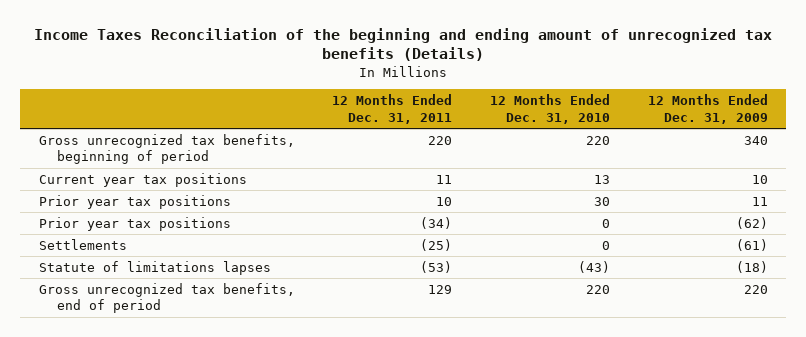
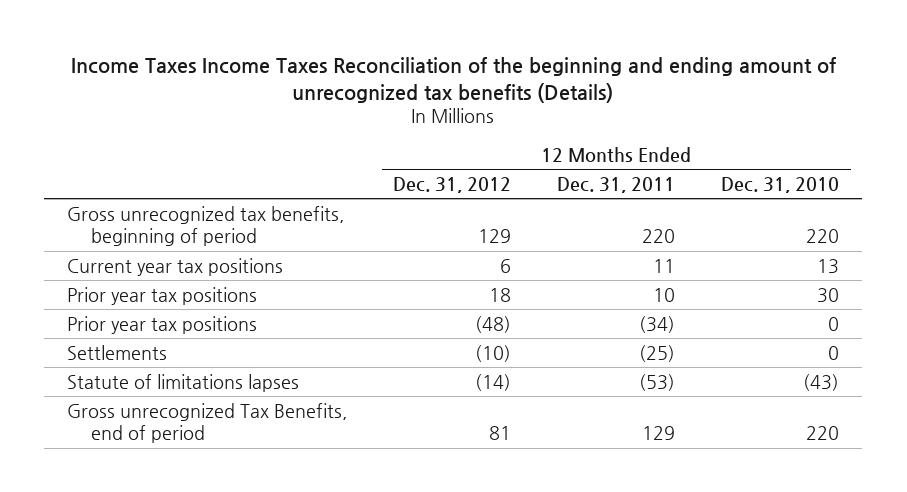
[34,27,773,62] Income Taxes Reconciliation of the beginning and ending amount of unrecognized tax benefits (Details) -> [71,56,837,103] Income Taxes Income Taxes Reconciliation of the beginning and ending amount of unrecognized tax benefits (Details)
[647,94,768,124] 12 Months Ended Dec. 31, 2009 -> none
none -> [393,176,512,193] Dec. 31, 2012
[38,282,295,314] Gross unrecognized tax benefits, end of period -> [67,402,348,444] Gross unrecognized Tax Benefits, end of period

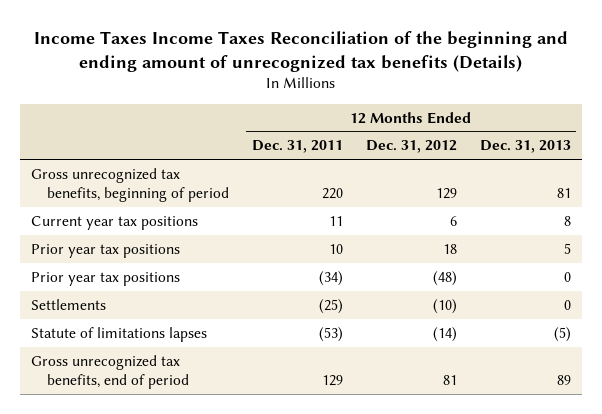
[721,176,840,193] Dec. 31, 2010 -> none
none -> [479,140,571,154] Dec. 31, 2013
[67,402,348,444] Gross unrecognized Tax Benefits, end of period -> [31,354,189,390] Gross unrecognized tax benefits, end of period

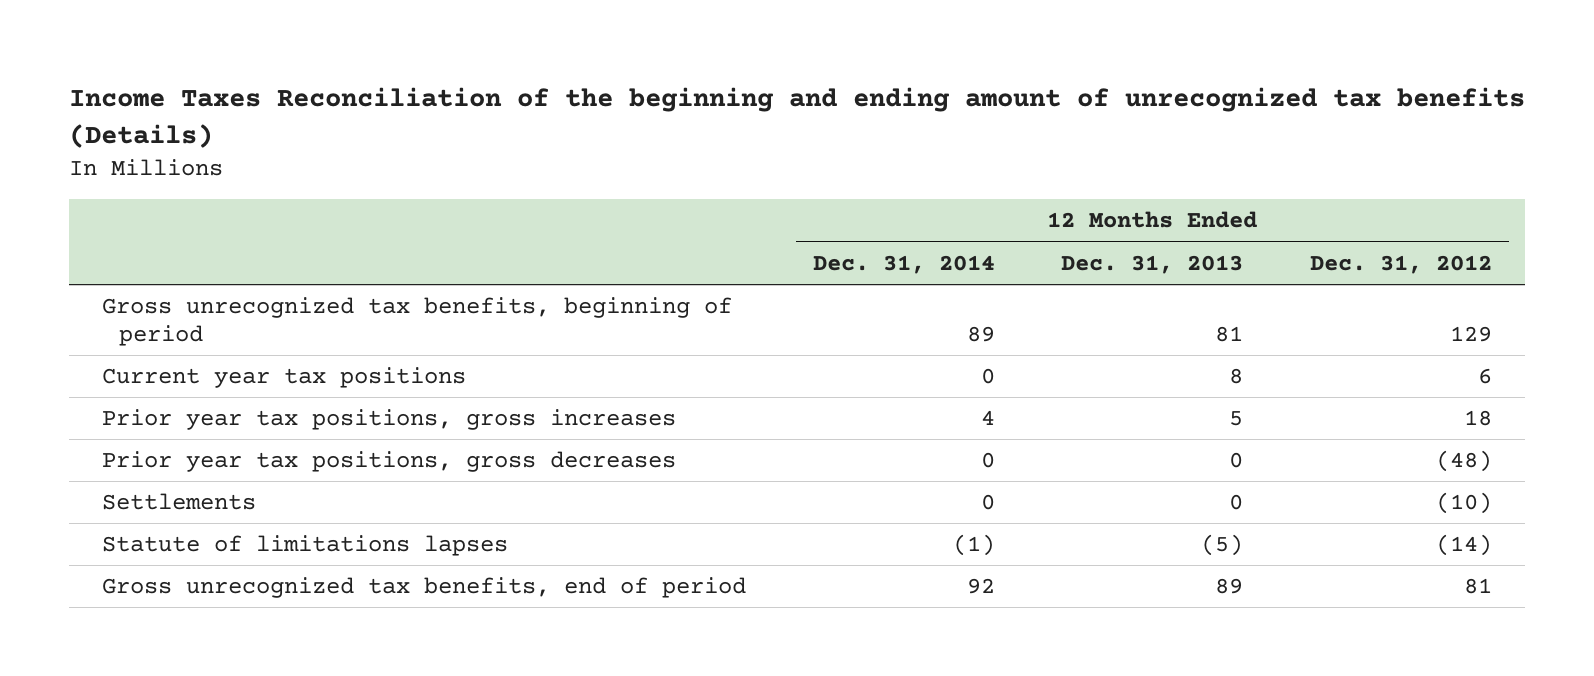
[33,30,568,72] Income Taxes Income Taxes Reconciliation of the beginning and ending amount of unrecognized tax benefits (Details) -> [68,86,1525,149] Income Taxes Reconciliation of the beginning and ending amount of unrecognized tax benefits (Details)
[251,140,343,154] Dec. 31, 2011 -> none
none -> [812,254,995,274] Dec. 31, 2014
[31,243,181,258] Prior year tax positions -> [101,409,676,431] Prior year tax positions, gross increases
[31,271,181,286] Prior year tax positions -> [101,451,676,473] Prior year tax positions, gross decreases

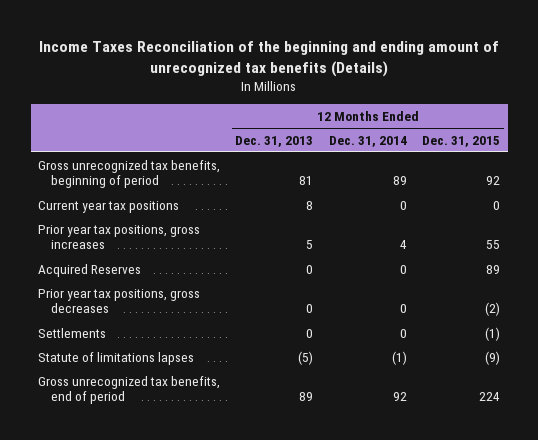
[1310,254,1493,274] Dec. 31, 2012 -> none
none -> [421,135,500,147] Dec. 31, 2015
none -> [38,263,142,277] Acquired Reserves

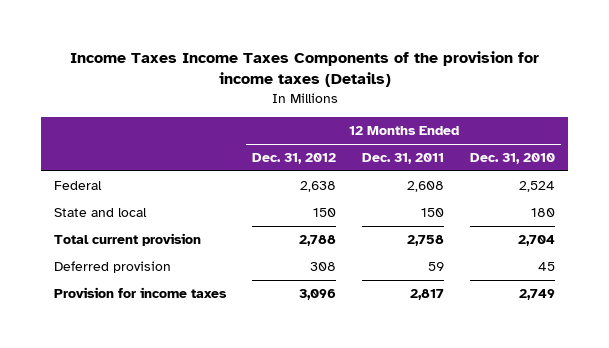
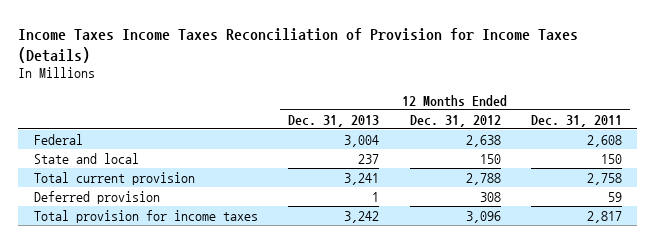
[69,50,539,88] Income Taxes Income Taxes Components of the provision for income taxes (Details) -> [18,27,579,63] Income Taxes Income Taxes Reconciliation of Provision for Income Taxes (Details)
[469,153,555,165] Dec. 31, 2010 -> none
none -> [288,114,380,127] Dec. 31, 2013
[54,287,228,299] Provision for income taxes -> [33,209,258,223] Total provision for income taxes

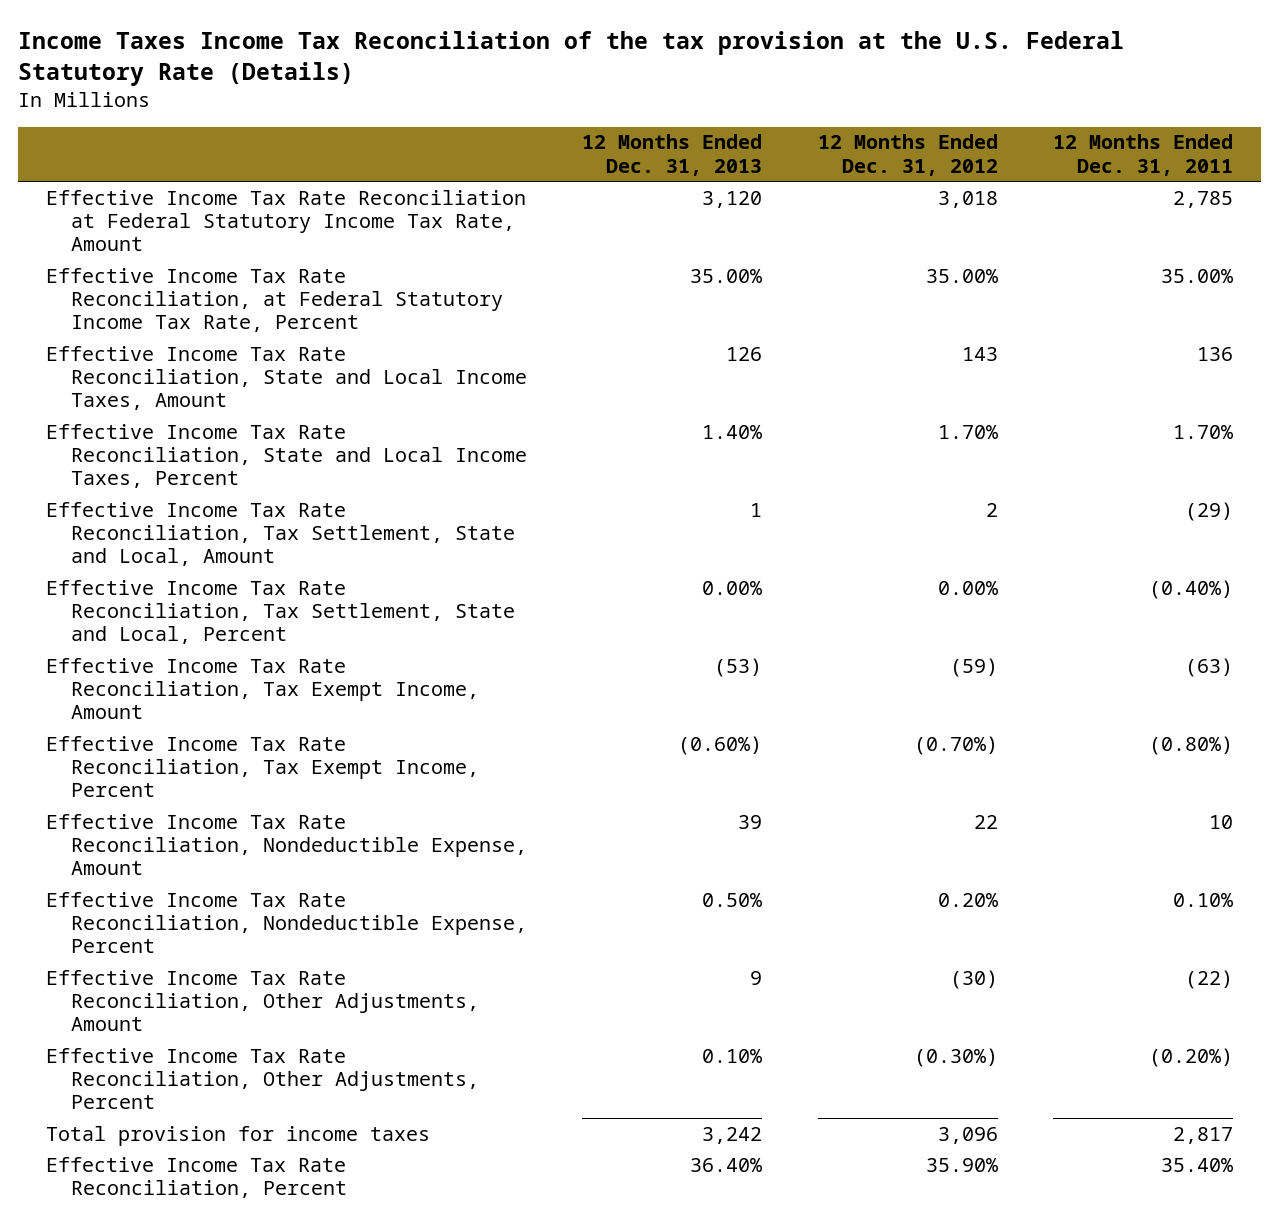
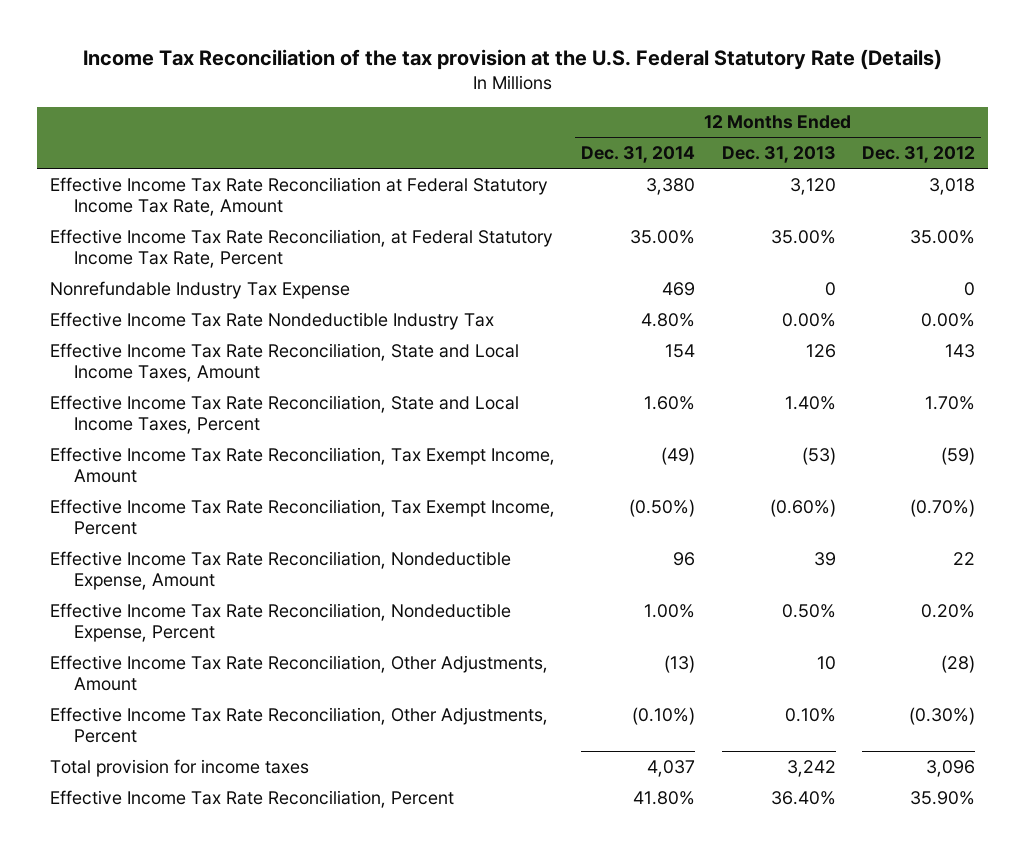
[17,30,1124,86] Income Taxes Income Tax Reconciliation of the tax provision at the U.S. Federal Statutory Rate (Details) -> [82,48,942,70] Income Tax Reconciliation of the tax provision at the U.S. Federal Statutory Rate (Details)
[1052,134,1233,176] 12 Months Ended Dec. 31, 2011 -> none
none -> [581,146,696,164] Dec. 31, 2014
none -> [50,280,351,299] Nonrefundable Industry Tax Expense
none -> [50,311,495,330] Effective Income Tax Rate Nondeductible Industry Tax
[45,501,515,567] Effective Income Tax Rate Reconciliation, Tax Settlement, State and Local, Amount -> none
[45,579,515,645] Effective Income Tax Rate Reconciliation, Tax Settlement, State and Local, Percent -> none
[750,970,763,985] 9 -> [816,655,836,670] 10
[949,969,998,989] (30) -> [940,654,975,673] (28)

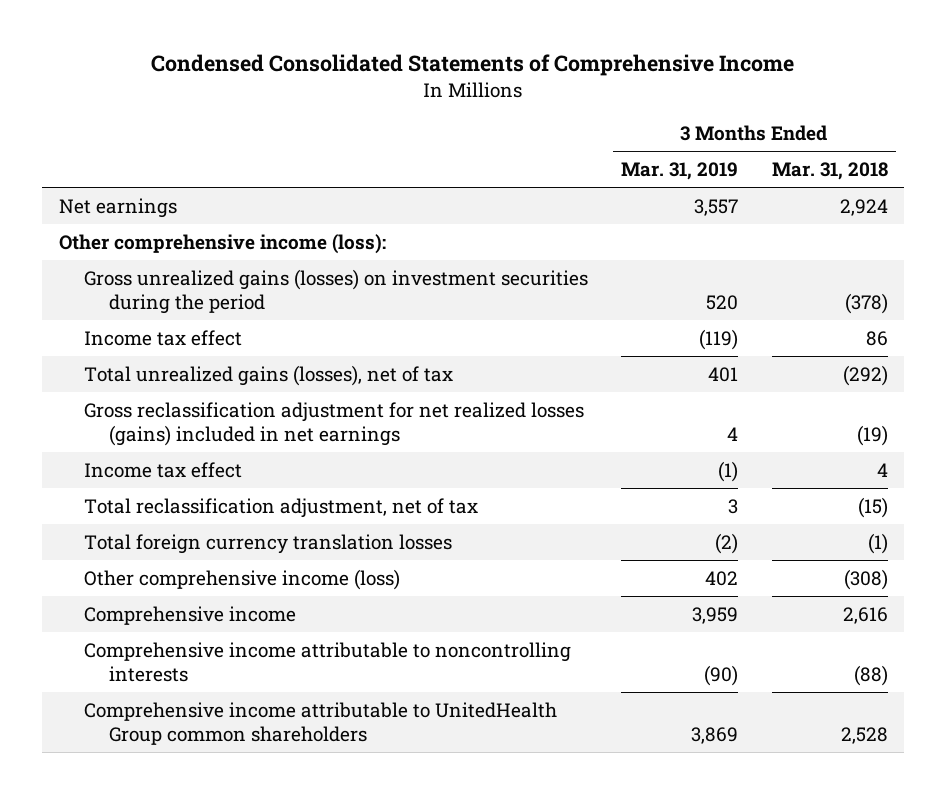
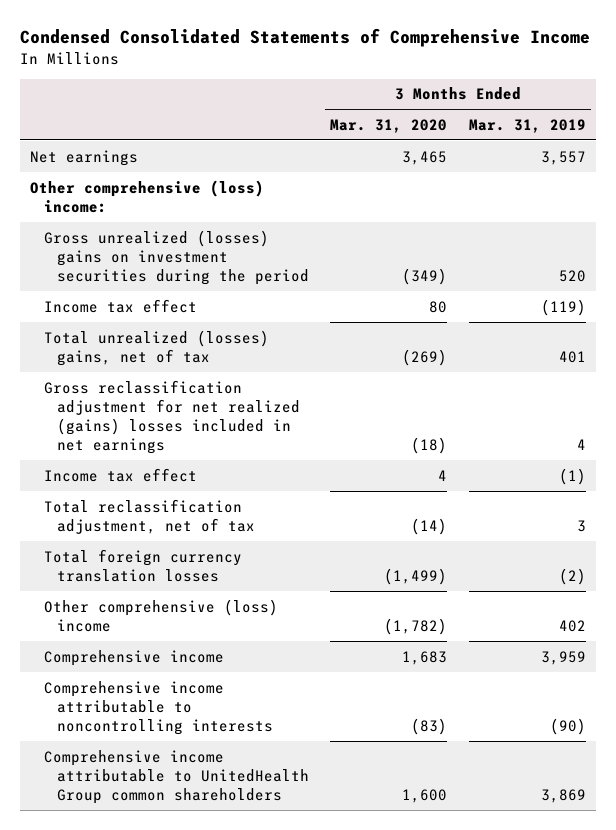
[771,162,888,181] Mar. 31, 2018 -> none
none -> [330,118,448,133] Mar. 31, 2020
[58,233,386,254] Other comprehensive income (loss): -> [30,179,265,213] Other comprehensive (loss) income:
[83,268,588,314] Gross unrealized gains (losses) on investment securities during the period -> [43,229,310,286] Gross unrealized (losses) gains on investment securities during the period
[83,364,453,386] Total unrealized gains (losses), net of tax -> [43,329,269,366] Total unrealized (losses) gains, net of tax
[83,401,584,446] Gross reclassification adjustment for net realized losses (gains) included in net earnings -> [43,379,301,455] Gross reclassification adjustment for net realized (gains) losses included in net earnings
[83,568,400,590] Other comprehensive income (loss) -> [43,598,278,632] Other comprehensive (loss) income

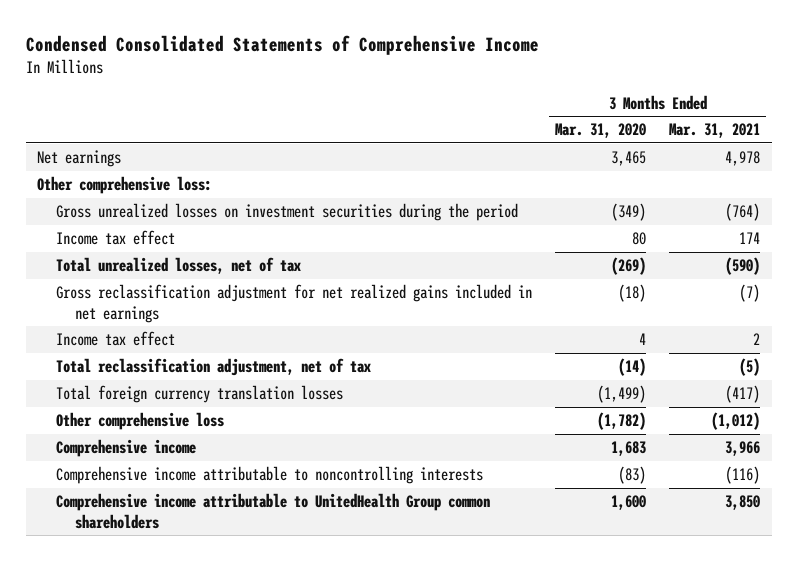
[468,118,586,133] Mar. 31, 2019 -> none
none -> [669,123,761,139] Mar. 31, 2021
[30,179,265,213] Other comprehensive (loss) income: -> [37,175,213,194] Other comprehensive loss:
[43,229,310,286] Gross unrealized (losses) gains on investment securities during the period -> [56,202,519,221] Gross unrealized losses on investment securities during the period
[43,329,269,366] Total unrealized (losses) gains, net of tax -> [56,256,302,274] Total unrealized losses, net of tax
[43,379,301,455] Gross reclassification adjustment for net realized (gains) losses included in net earnings -> [56,283,533,323] Gross reclassification adjustment for net realized gains included in net earnings
[43,598,278,632] Other comprehensive (loss) income -> [56,411,225,430] Other comprehensive loss

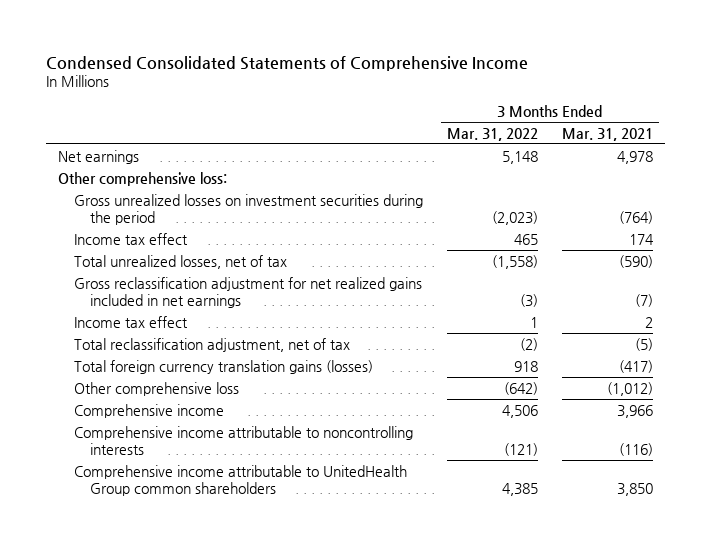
[555,123,647,139] Mar. 31, 2020 -> none
none -> [447,127,539,141] Mar. 31, 2022
[56,384,344,403] Total foreign currency translation losses -> [74,359,374,374] Total foreign currency translation gains (losses)

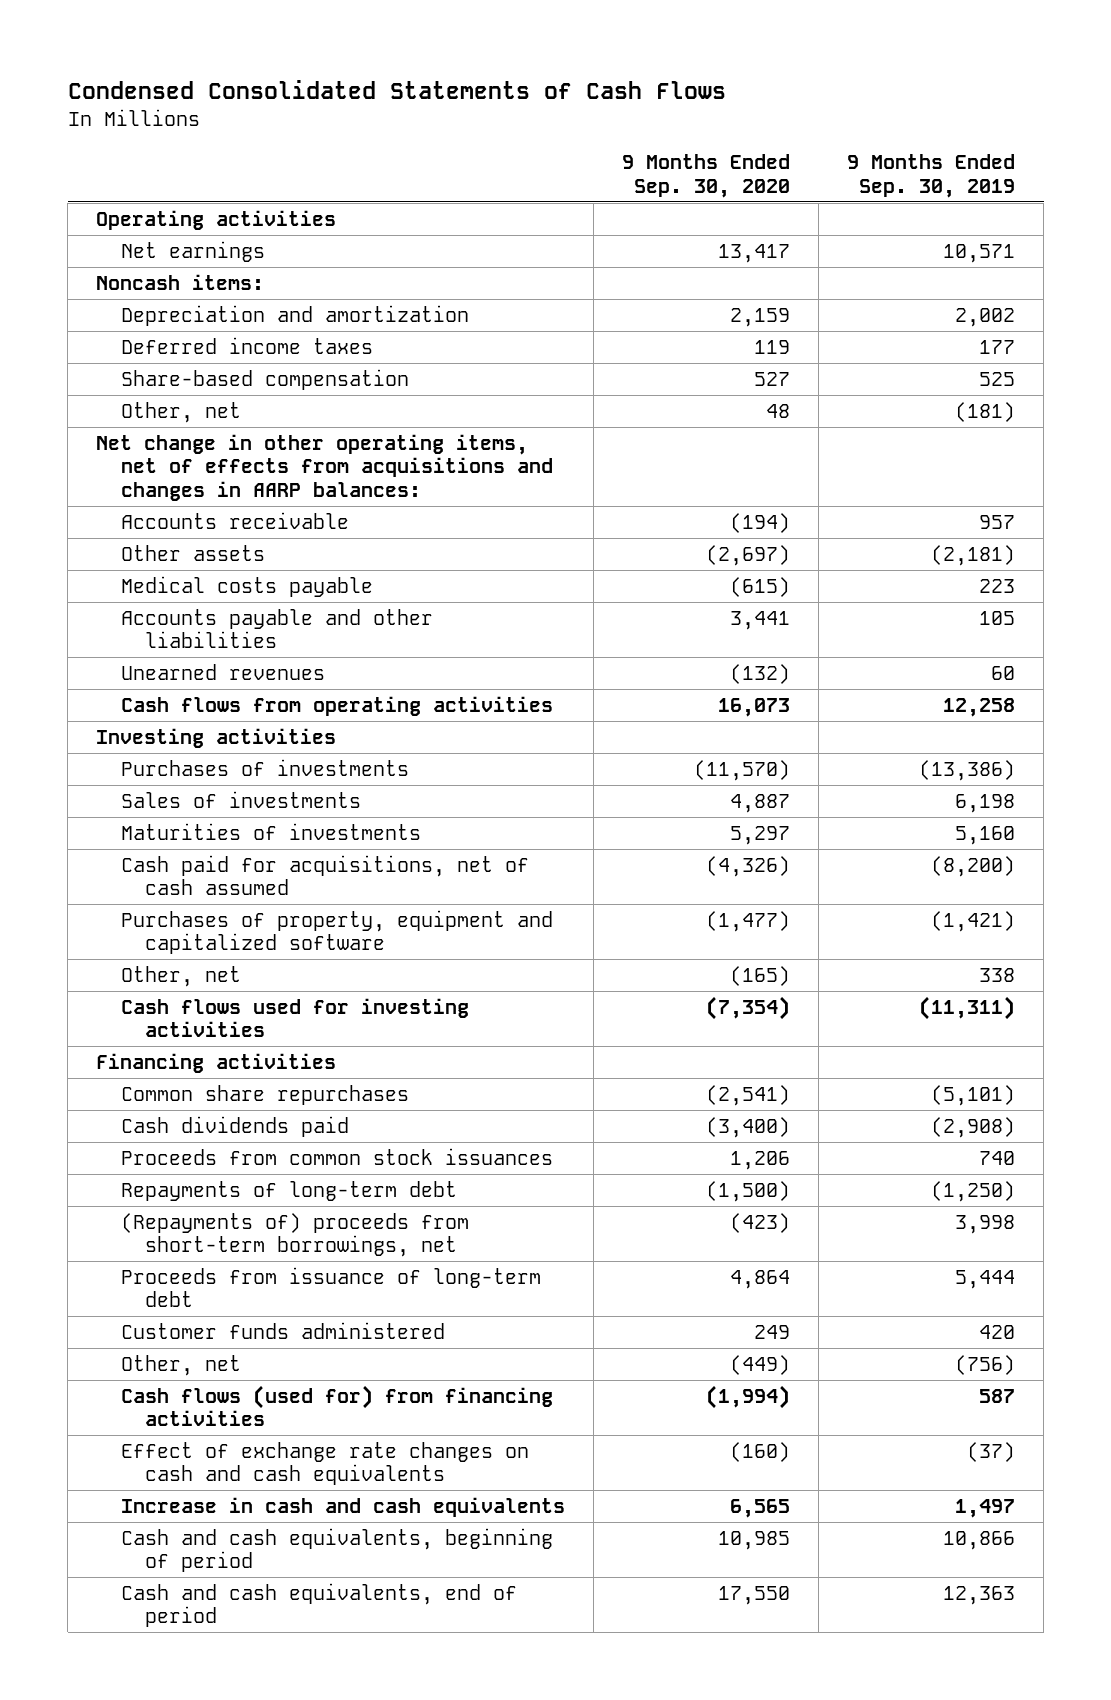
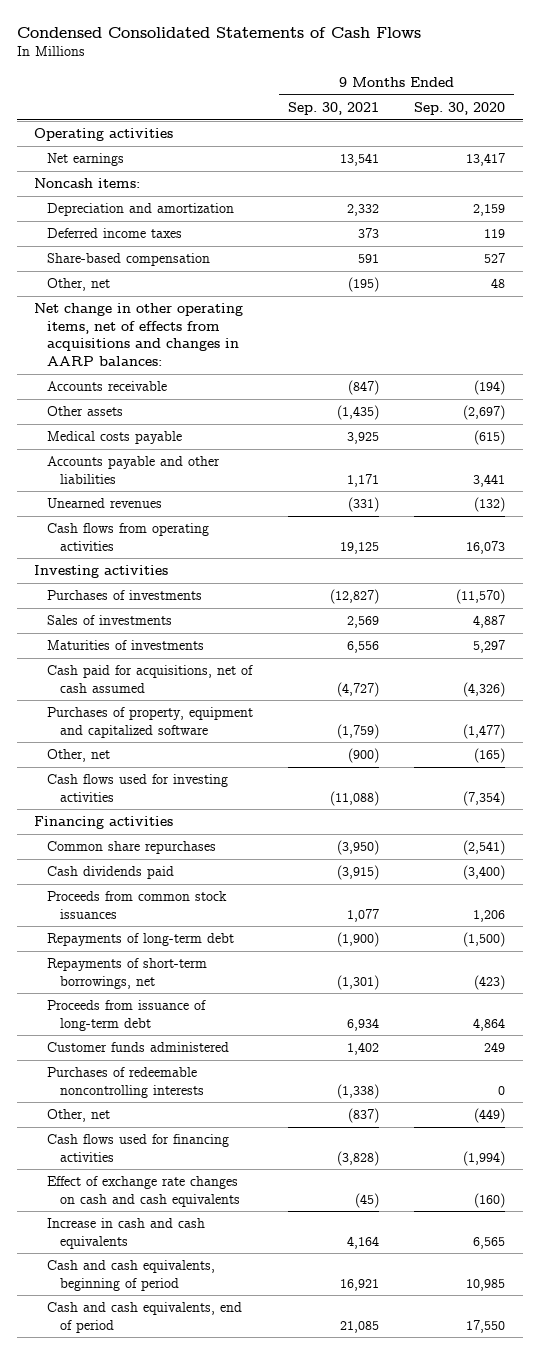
[847,154,1016,198] 9 Months Ended Sep. 30, 2019 -> none
none -> [288,101,380,115] Sep. 30, 2021
[120,1212,469,1258] (Repayments of) proceeds from short-term borrowings, net -> [46,958,207,989] Repayments of short-term borrowings, net
none -> [46,1067,204,1098] Purchases of redeemable noncontrolling interests
[120,1384,553,1427] Cash flows (used for) from financing activities -> [46,1134,229,1162] Cash flows used for financing activities

